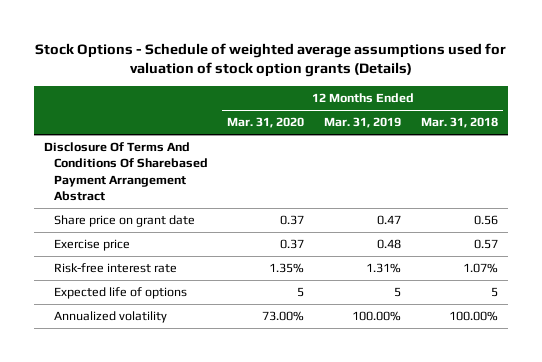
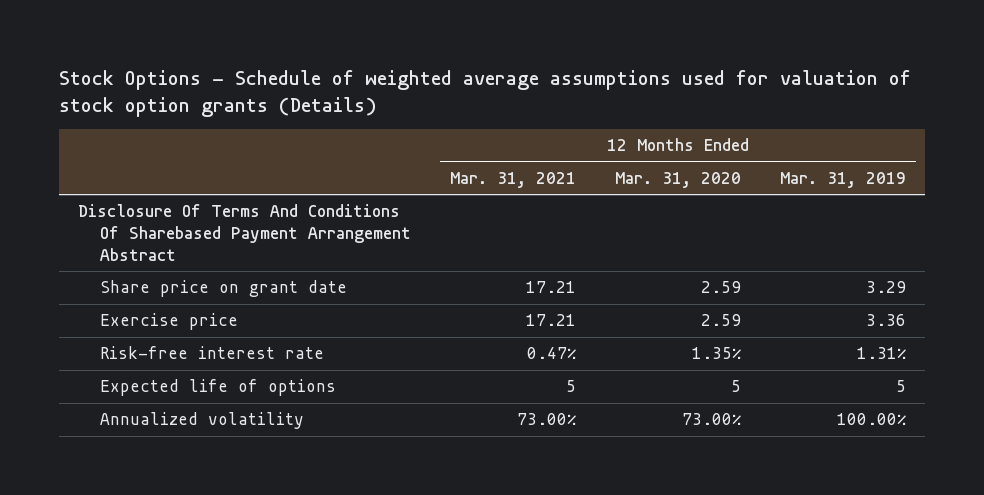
[420,117,498,129] Mar. 31, 2018 -> none
none -> [449,171,576,188] Mar. 31, 2021
[280,215,305,226] 0.37 -> [700,281,741,294] 2.59
[377,215,402,226] 0.47 -> [865,281,906,294] 3.29
[280,239,305,250] 0.37 -> [700,314,741,327] 2.59
[377,239,402,250] 0.48 -> [865,314,906,327] 3.36

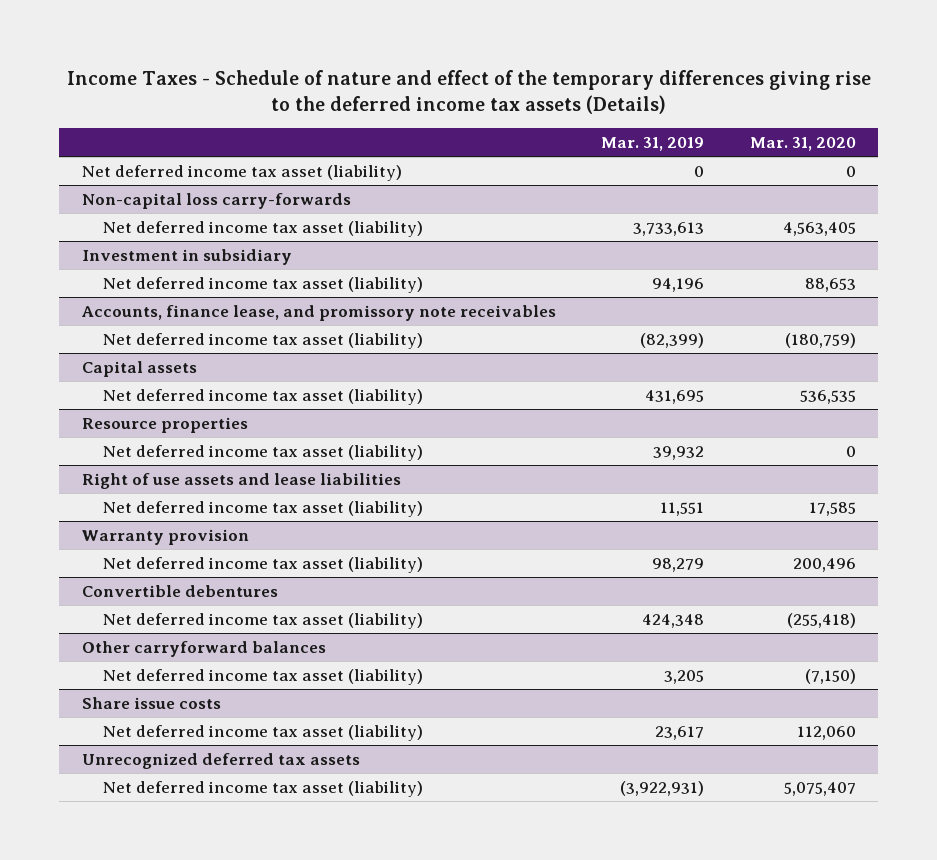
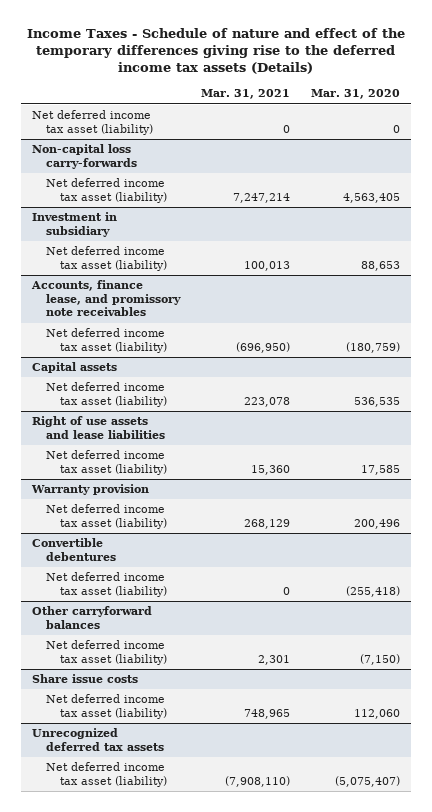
[601,137,705,152] Mar. 31, 2019 -> none
none -> [201,89,291,100] Mar. 31, 2021
[81,416,248,433] Resource properties -> none
[103,444,424,461] Net deferred income tax asset (liability) -> none
[783,781,856,796] 5,075,407 -> [335,775,401,787] (5,075,407)

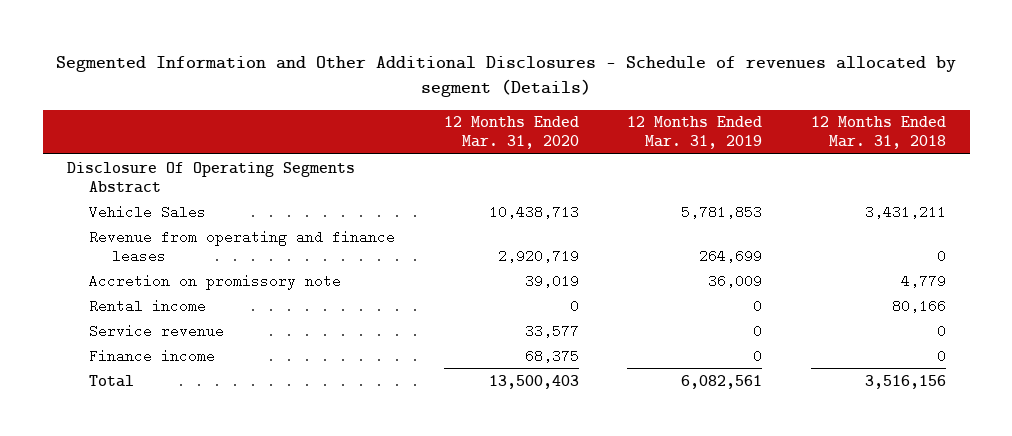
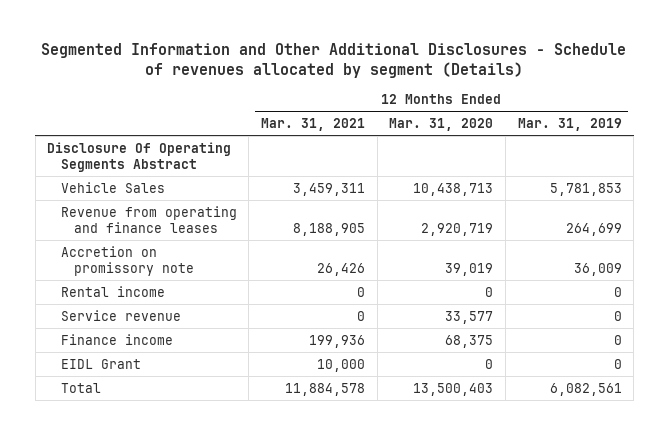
[810,116,946,150] 12 Months Ended Mar. 31, 2018 -> none
none -> [260,117,365,131] Mar. 31, 2021
none -> [60,358,141,369] EIDL Grant

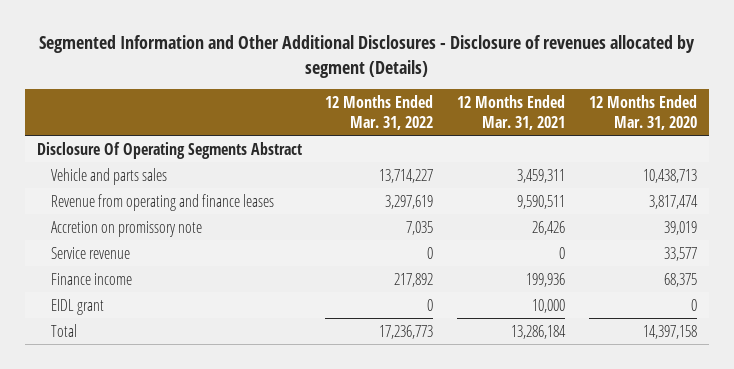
[41,42,627,78] Segmented Information and Other Additional Disclosures - Schedule of revenues allocated by segment (Details) -> [38,35,695,78] Segmented Information and Other Additional Disclosures - Disclosure of revenues allocated by segment (Details)
[517,117,622,131] Mar. 31, 2019 -> none
none -> [325,94,434,130] 12 Months Ended Mar. 31, 2022
[60,181,165,193] Vehicle Sales -> [50,167,167,185] Vehicle and parts sales
[292,222,365,236] 8,188,905 -> [517,194,566,209] 9,590,511
[421,222,494,236] 2,920,719 -> [649,194,699,209] 3,817,474
[60,285,165,297] Rental income -> none
[60,358,141,369] EIDL Grant -> [50,298,104,315] EIDL grant
[284,382,365,396] 11,884,578 -> [511,324,567,339] 13,286,184
[413,382,494,396] 13,500,403 -> [643,324,698,339] 14,397,158

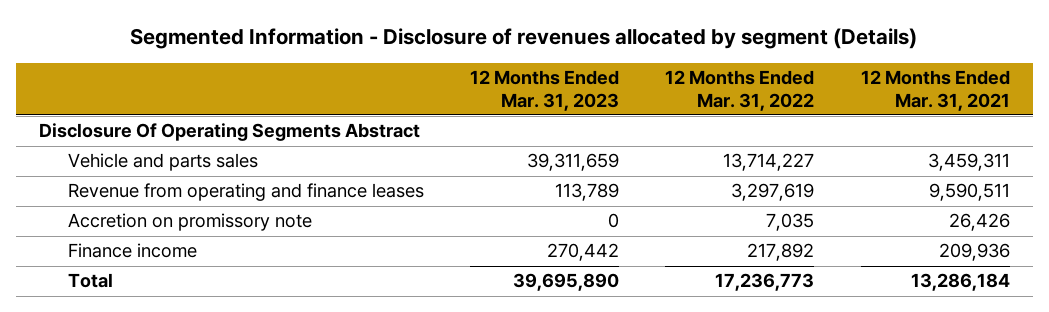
[38,35,695,78] Segmented Information and Other Additional Disclosures - Disclosure of revenues allocated by segment (Details) -> [130,28,918,50] Segmented Information - Disclosure of revenues allocated by segment (Details)
[589,94,698,130] 12 Months Ended Mar. 31, 2020 -> none
none -> [470,70,620,111] 12 Months Ended Mar. 31, 2023
[50,246,130,259] Service revenue -> none
[50,298,104,315] EIDL grant -> none
[526,272,566,287] 199,936 -> [938,243,1010,262] 209,936

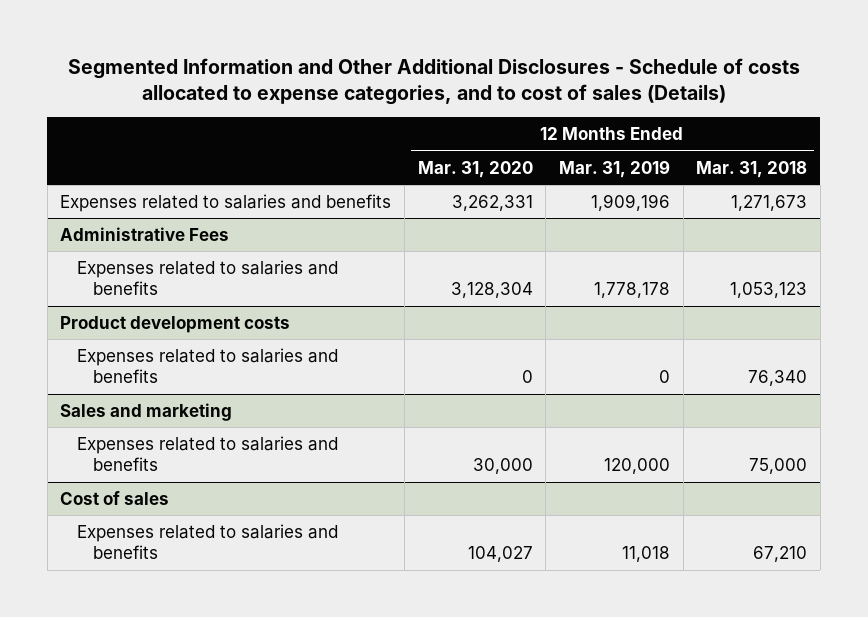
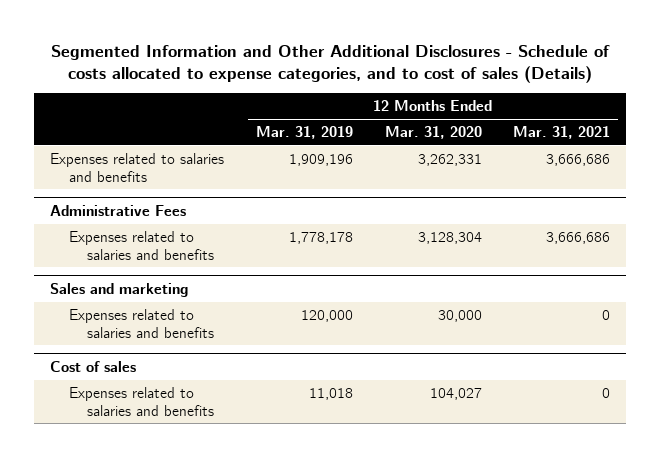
[696,160,808,178] Mar. 31, 2018 -> none
none -> [513,125,611,139] Mar. 31, 2021
[60,315,291,333] Product development costs -> none
[76,347,338,384] Expenses related to salaries and benefits -> none

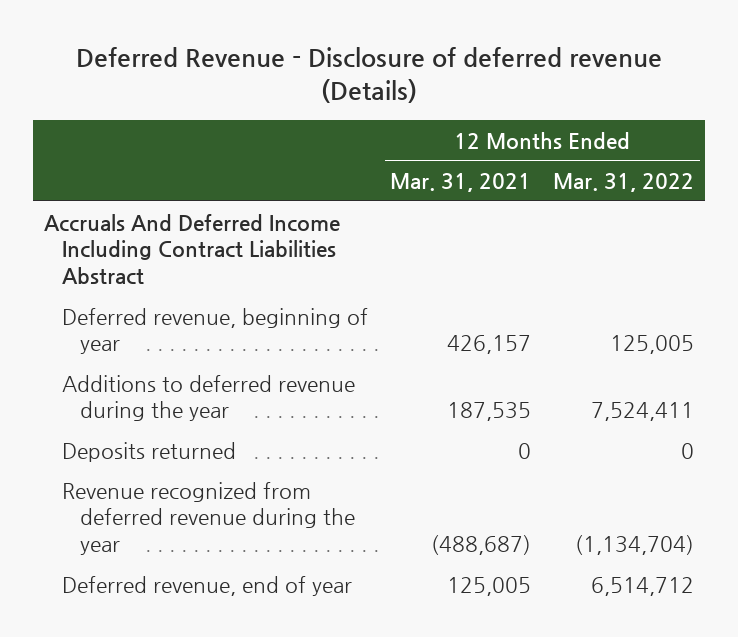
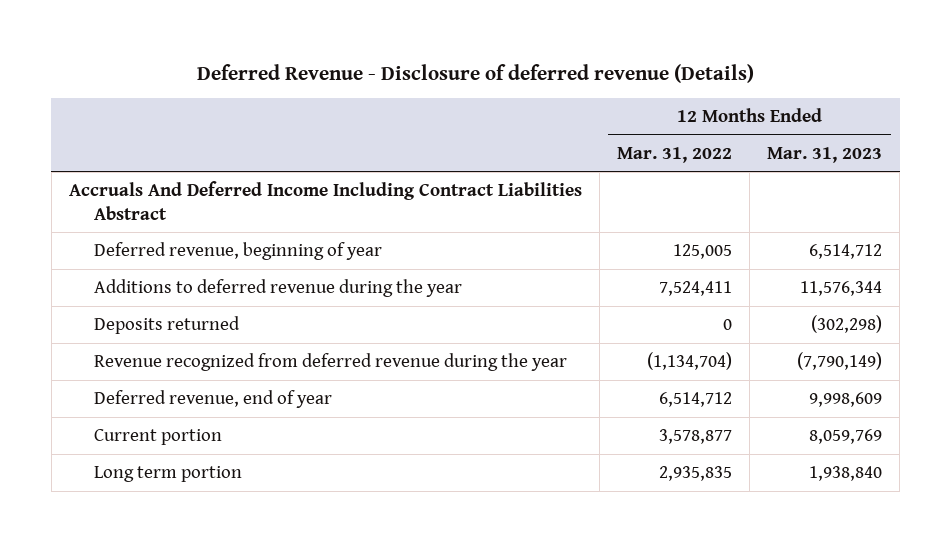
[390,173,532,193] Mar. 31, 2021 -> none
none -> [767,146,883,163] Mar. 31, 2023
none -> [93,429,222,446] Current portion
none -> [93,466,242,483] Long term portion

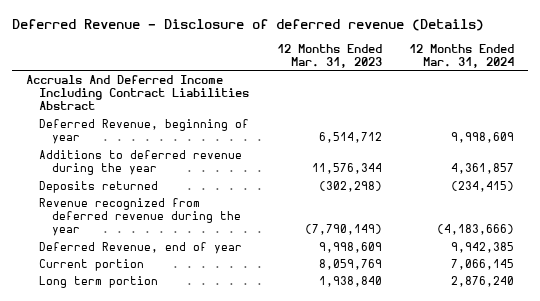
[617,146,733,163] Mar. 31, 2022 -> none
none -> [409,43,515,68] 12 Months Ended Mar. 31, 2024
[93,242,382,261] Deferred revenue, beginning of year -> [39,118,250,144] Deferred Revenue, beginning of year
[93,390,332,409] Deferred revenue, end of year -> [39,241,243,254] Deferred Revenue, end of year

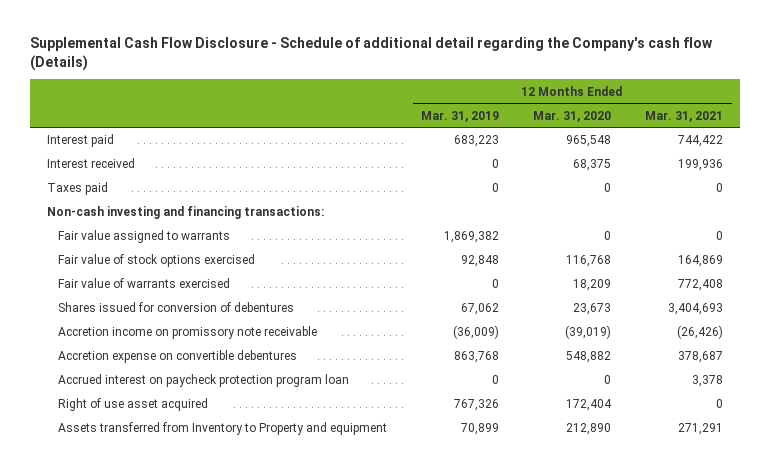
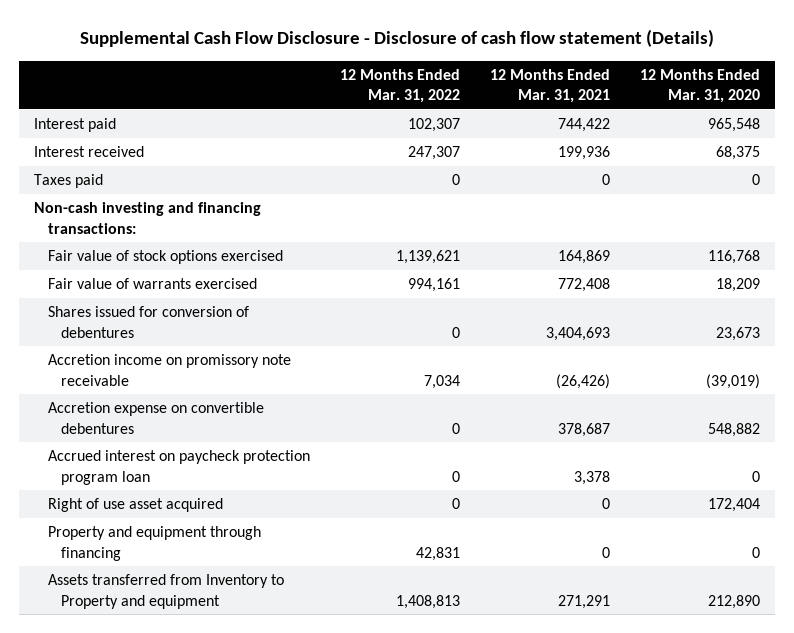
[29,37,713,72] Supplemental Cash Flow Disclosure - Schedule of additional detail regarding the Company's cash flow (Details) -> [80,29,715,48] Supplemental Cash Flow Disclosure - Disclosure of cash flow statement (Details)
[421,110,500,122] Mar. 31, 2019 -> none
none -> [339,68,460,104] 12 Months Ended Mar. 31, 2022
[58,230,231,244] Fair value assigned to warrants -> none
none -> [47,526,261,561] Property and equipment through financing

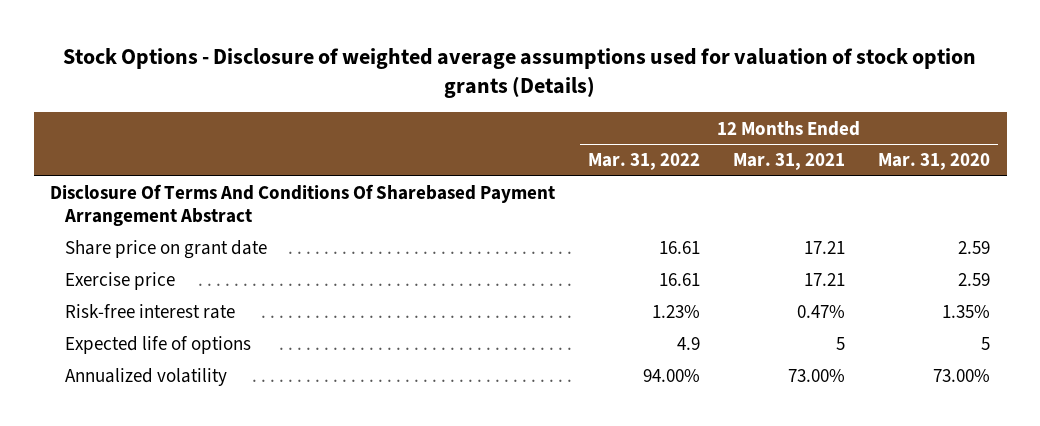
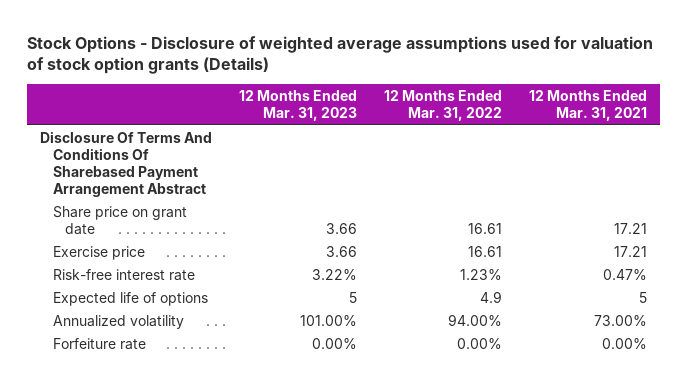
[878,153,991,171] Mar. 31, 2020 -> none
none -> [239,90,358,122] 12 Months Ended Mar. 31, 2023
none -> [52,337,146,350] Forfeiture rate

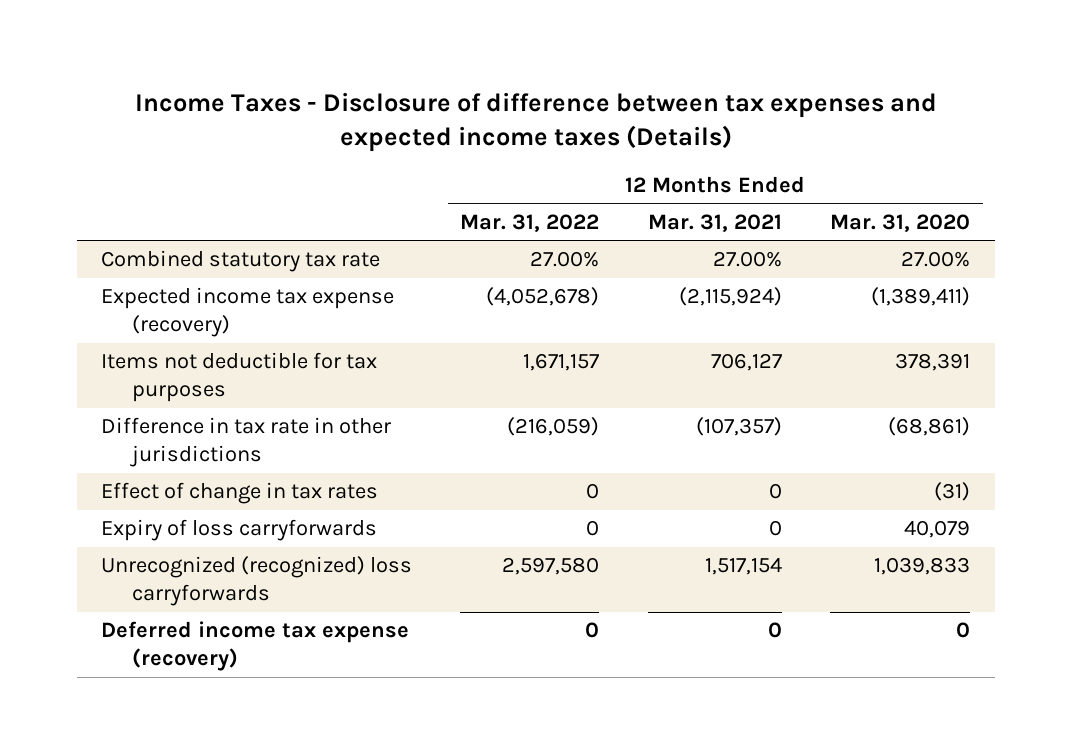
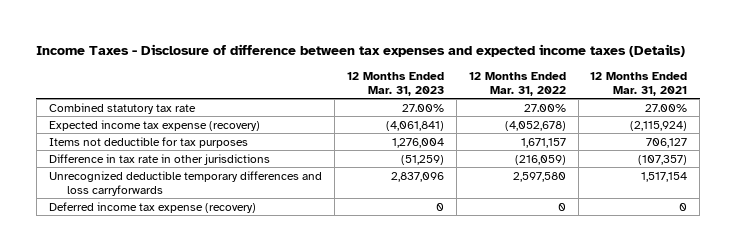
[830,214,971,233] Mar. 31, 2020 -> none
none -> [346,71,444,96] 12 Months Ended Mar. 31, 2023
[101,482,379,505] Effect of change in tax rates -> none
[101,519,378,542] Expiry of loss carryforwards -> none
[101,556,413,607] Unrecognized (recognized) loss carryforwards -> [48,170,322,196] Unrecognized deductible temporary differences and loss carryforwards

